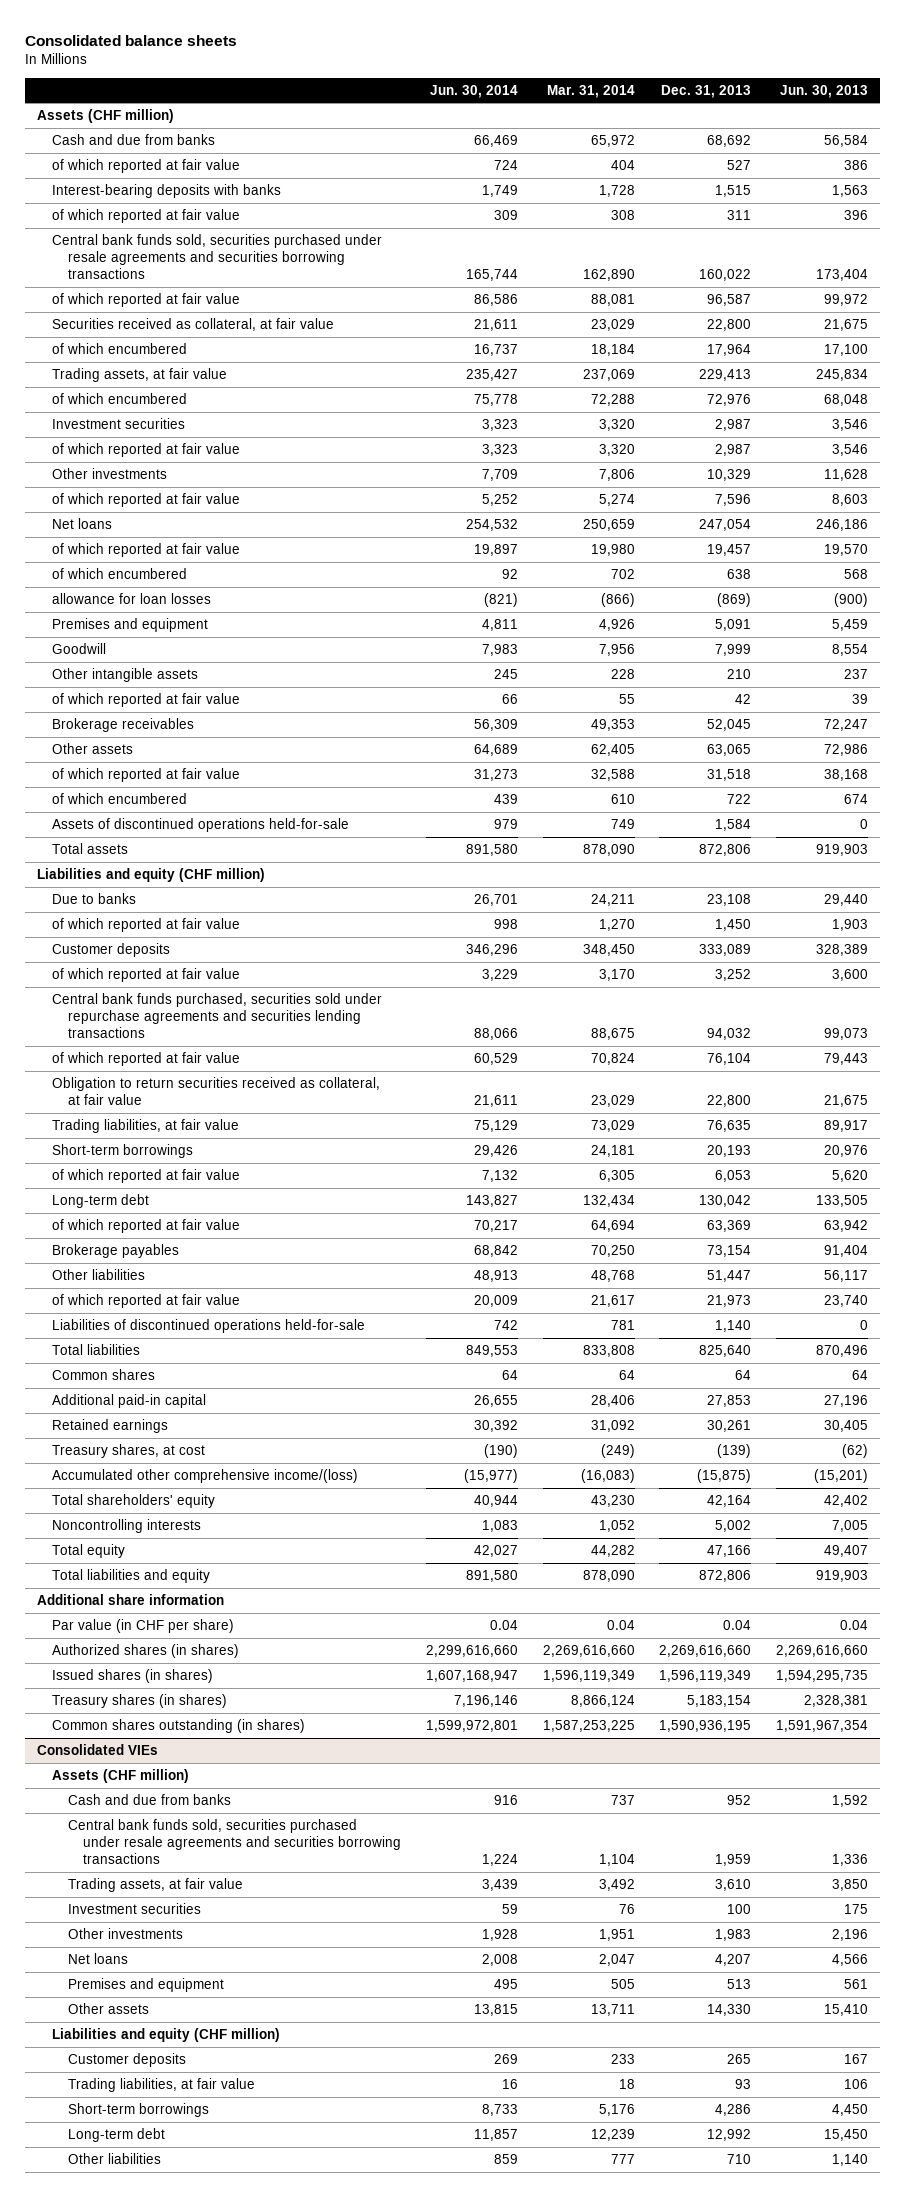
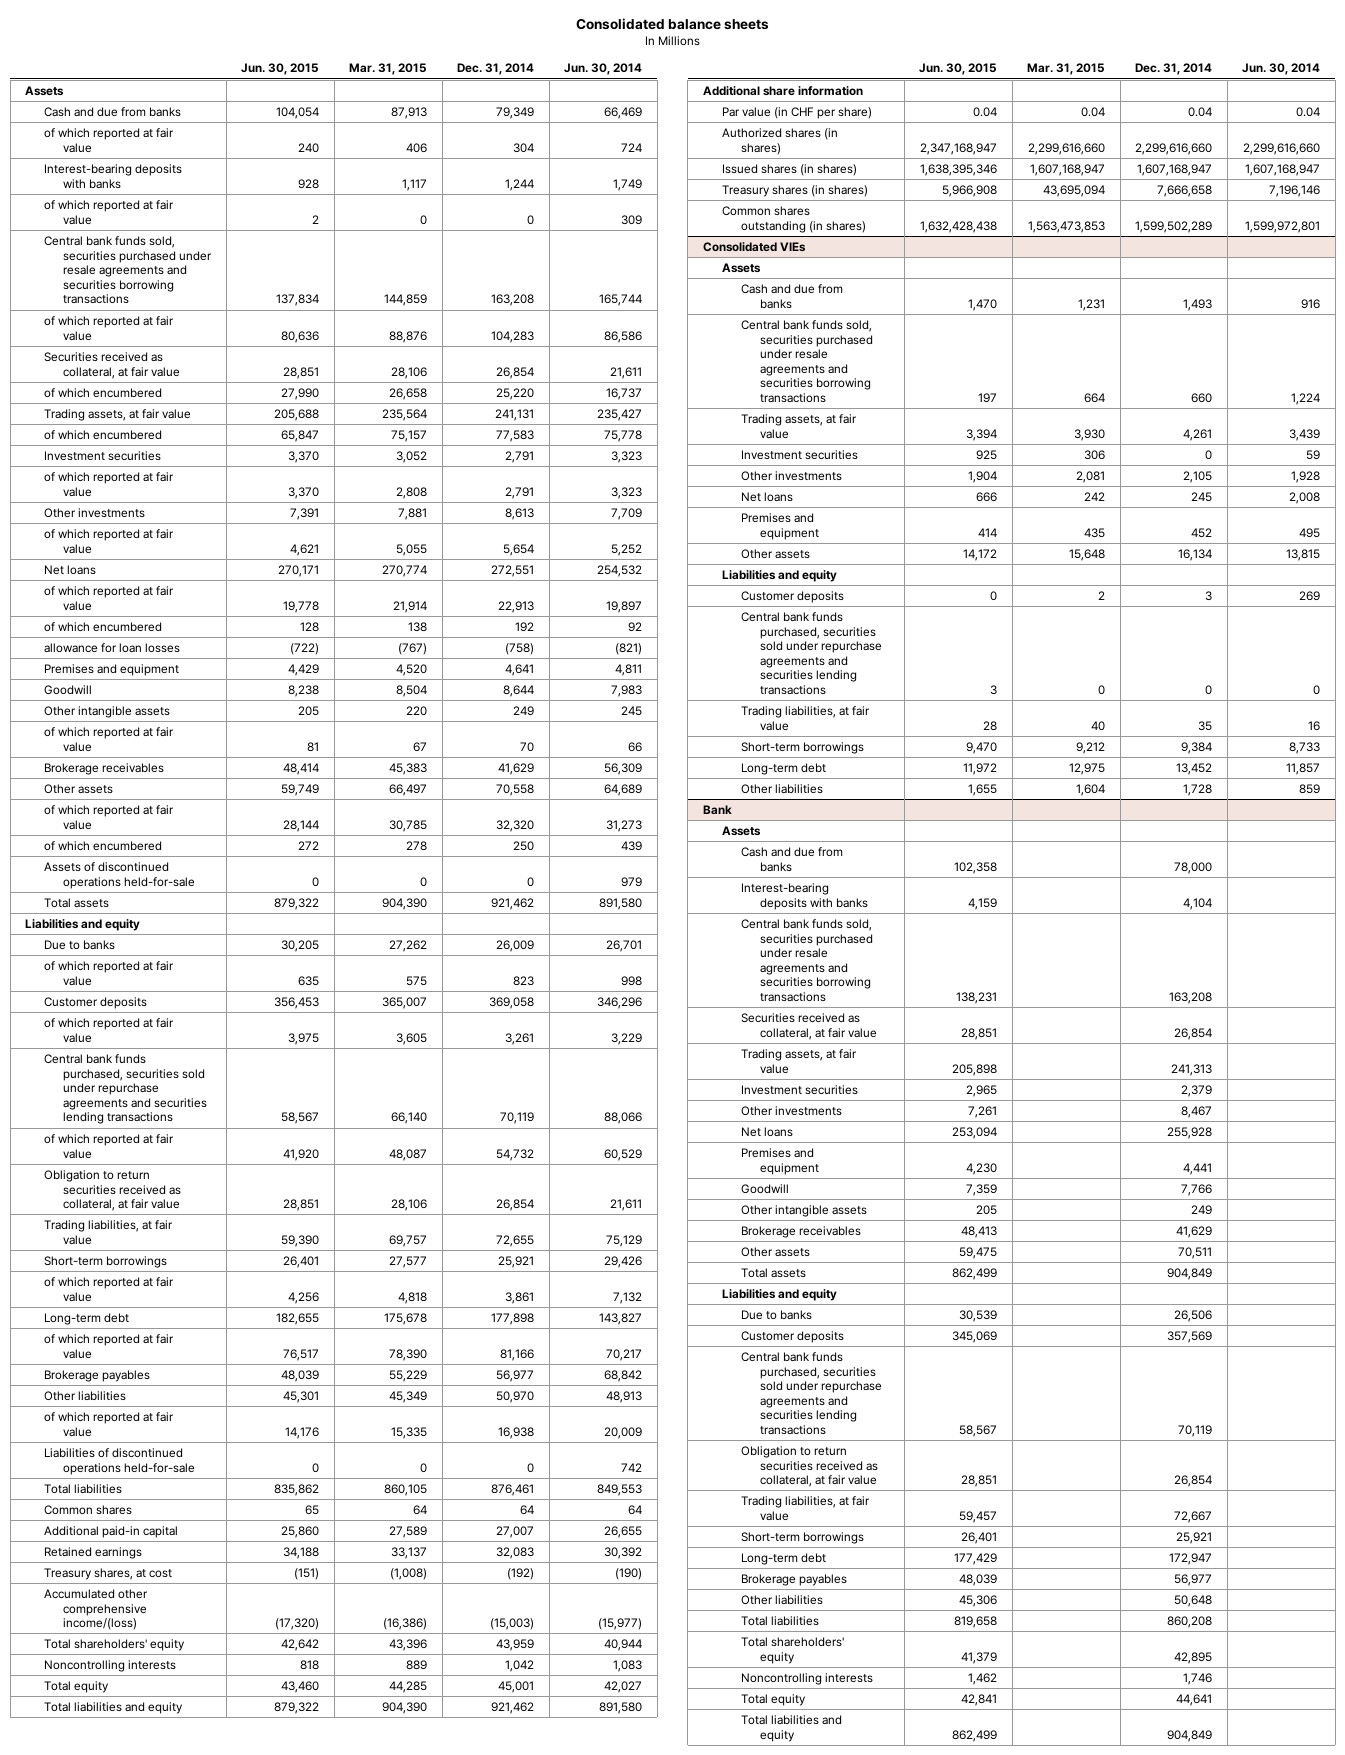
[546,84,635,98] Mar. 31, 2014 -> none
[661,84,752,98] Dec. 31, 2013 -> none
[780,84,869,98] Jun. 30, 2013 -> none
none -> [241,63,320,76] Jun. 30, 2015
none -> [349,63,428,76] Mar. 31, 2015
none -> [457,63,535,76] Dec. 31, 2014
[37,108,175,123] Assets (CHF million) -> [25,85,65,96] Assets
[37,867,266,882] Liabilities and equity (CHF million) -> [25,918,141,931] Liabilities and equity
[52,1768,190,1783] Assets (CHF million) -> [721,262,761,273] Assets
[52,2027,281,2042] Liabilities and equity (CHF million) -> [721,569,837,582] Liabilities and equity
none -> [740,611,882,696] Central bank funds purchased, securities sold under repurchase agreements and securities lending transactions
none -> [702,804,732,815] Bank
none -> [721,825,761,836] Assets
none -> [740,846,843,872] Cash and due from banks
none -> [740,882,868,910] Interest-bearing deposits with banks
none -> [740,918,873,1003] Central bank funds sold, securities purchased under resale agreements and securities borrowing transactions
none -> [740,1012,877,1040] Securities received as collateral, at fair value
none -> [740,1048,857,1074] Trading assets, at fair value
none -> [740,1084,858,1095] Investment securities
none -> [740,1105,842,1116] Other investments
none -> [740,1126,793,1137] Net loans
none -> [740,1147,819,1175] Premises and equipment
none -> [740,1183,789,1194] Goodwill
none -> [740,1204,867,1217] Other intangible assets
none -> [740,1225,861,1238] Brokerage receivables
none -> [740,1246,810,1257] Other assets
none -> [740,1267,806,1278] Total assets
none -> [721,1288,837,1301] Liabilities and equity
none -> [740,1309,812,1320] Due to banks
none -> [740,1330,844,1343] Customer deposits
none -> [740,1351,882,1436] Central bank funds purchased, securities sold under repurchase agreements and securities lending transactions
none -> [740,1445,878,1488] Obligation to return securities received as collateral, at fair value
none -> [740,1495,870,1521] Trading liabilities, at fair value
none -> [740,1531,864,1544] Short-term borrowings
none -> [740,1552,826,1565] Long-term debt
none -> [740,1573,847,1586] Brokerage payables
none -> [740,1594,823,1605] Other liabilities
none -> [740,1615,819,1626] Total liabilities
none -> [740,1636,844,1664] Total shareholders' equity
none -> [740,1672,873,1685] Noncontrolling interests
none -> [740,1693,806,1706] Total equity
none -> [740,1714,842,1742] Total liabilities and equity

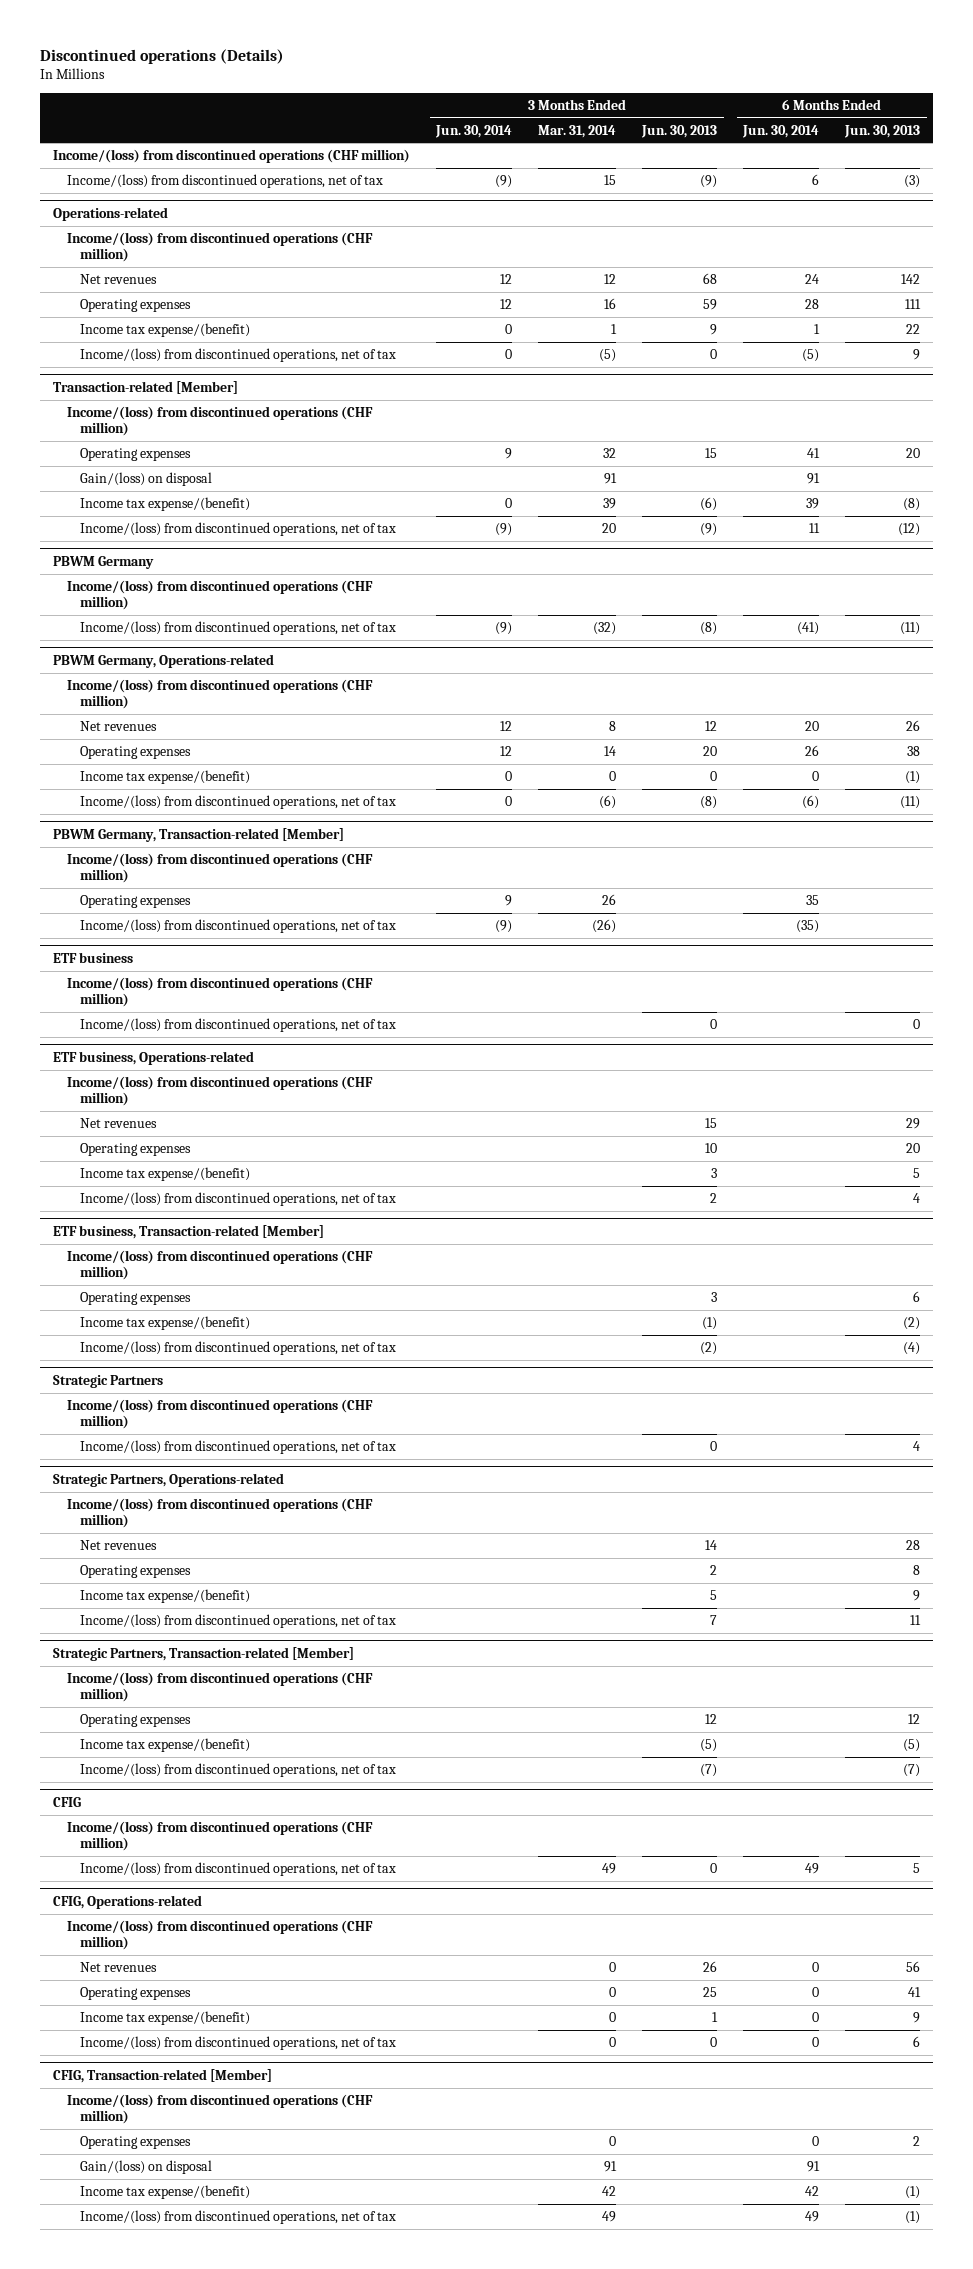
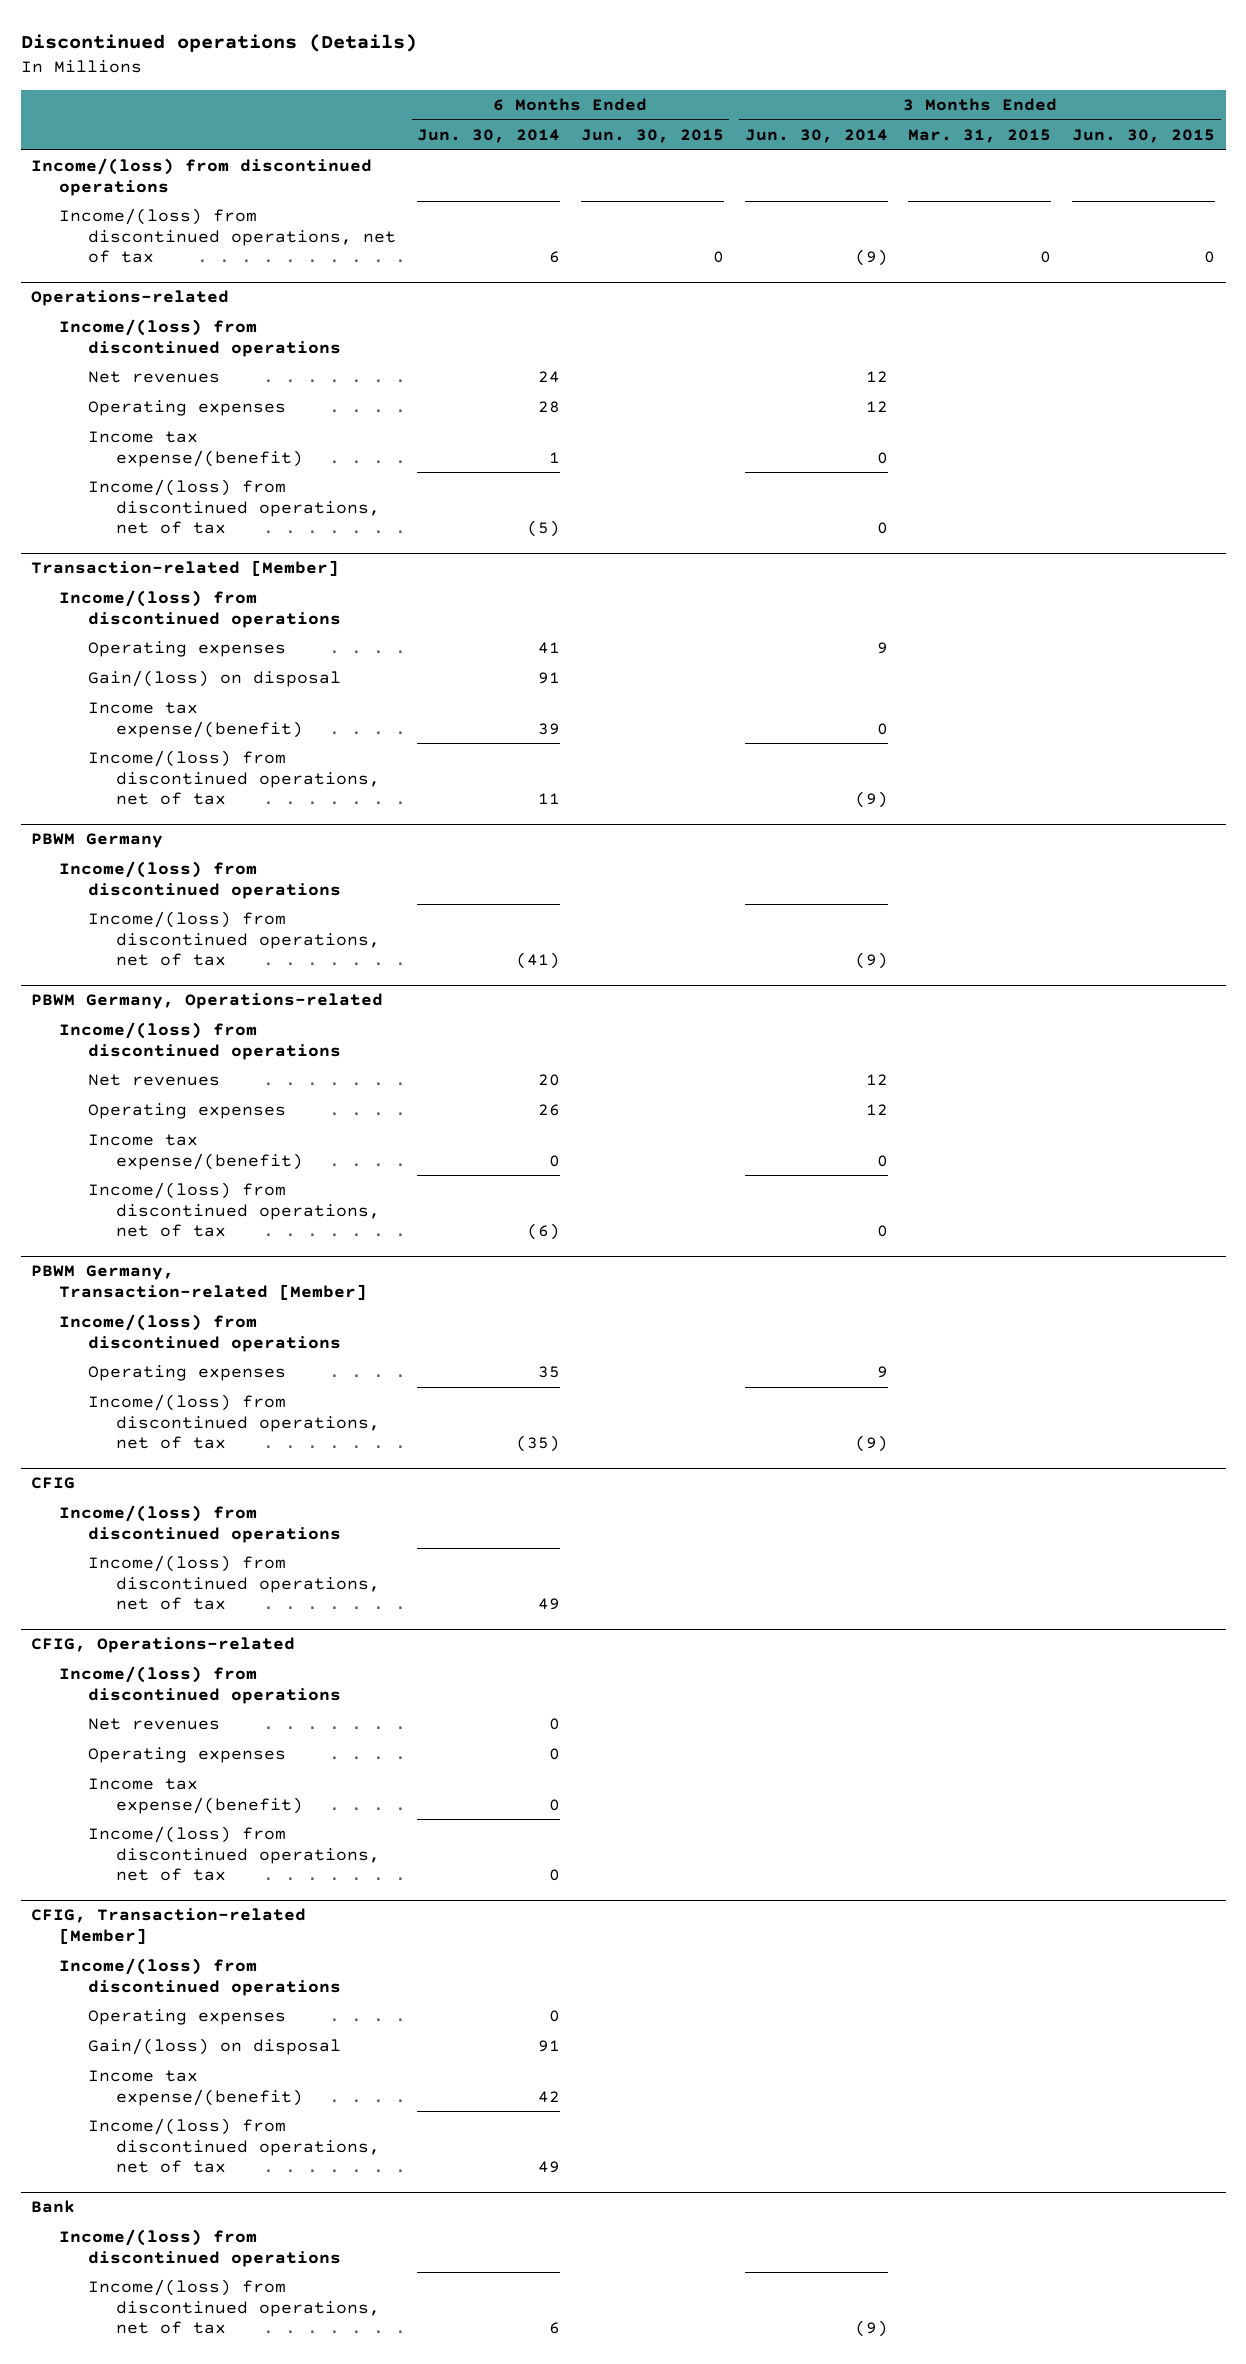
[538,124,617,138] Mar. 31, 2014 -> none
[641,124,718,138] Jun. 30, 2013 -> none
[844,124,921,138] Jun. 30, 2013 -> none
none -> [580,129,724,144] Jun. 30, 2015
none -> [908,129,1052,144] Mar. 31, 2015
none -> [1072,129,1216,144] Jun. 30, 2015
[53,148,411,163] Income/(loss) from discontinued operations (CHF million) -> [31,158,373,196] Income/(loss) from discontinued operations
[66,231,373,262] Income/(loss) from discontinued operations (CHF million) -> [59,319,341,357] Income/(loss) from discontinued operations
[66,405,373,436] Income/(loss) from discontinued operations (CHF million) -> [59,590,341,628] Income/(loss) from discontinued operations
[66,579,373,610] Income/(loss) from discontinued operations (CHF million) -> [59,861,341,899] Income/(loss) from discontinued operations
[66,678,373,709] Income/(loss) from discontinued operations (CHF million) -> [59,1022,341,1060] Income/(loss) from discontinued operations
[66,852,373,883] Income/(loss) from discontinued operations (CHF million) -> [59,1314,341,1352] Income/(loss) from discontinued operations
[53,951,134,963] ETF business -> none
[66,976,373,1007] Income/(loss) from discontinued operations (CHF million) -> none
[80,1017,397,1032] Income/(loss) from discontinued operations, net of tax -> none
[53,1050,255,1065] ETF business, Operations-related -> none
[66,1075,373,1106] Income/(loss) from discontinued operations (CHF million) -> none
[80,1117,158,1128] Net revenues -> none
[80,1142,192,1156] Operating expenses -> none
[80,1166,251,1181] Income tax expense/(benefit) -> none
[80,1191,397,1206] Income/(loss) from discontinued operations, net of tax -> none
[53,1224,325,1239] ETF business, Transaction-related [Member] -> none
[66,1249,373,1280] Income/(loss) from discontinued operations (CHF million) -> none
[80,1291,192,1305] Operating expenses -> none
[80,1315,251,1330] Income tax expense/(benefit) -> none
[80,1340,397,1355] Income/(loss) from discontinued operations, net of tax -> none
[53,1374,164,1388] Strategic Partners -> none
[66,1398,373,1429] Income/(loss) from discontinued operations (CHF million) -> none
[80,1439,397,1454] Income/(loss) from discontinued operations, net of tax -> none
[53,1472,285,1487] Strategic Partners, Operations-related -> none
[66,1497,373,1528] Income/(loss) from discontinued operations (CHF million) -> none
[80,1539,158,1550] Net revenues -> none
[80,1564,192,1578] Operating expenses -> none
[80,1588,251,1603] Income tax expense/(benefit) -> none
[80,1613,397,1628] Income/(loss) from discontinued operations, net of tax -> none
[53,1646,355,1661] Strategic Partners, Transaction-related [Member] -> none
[66,1671,373,1702] Income/(loss) from discontinued operations (CHF million) -> none
[80,1713,192,1727] Operating expenses -> none
[80,1737,251,1752] Income tax expense/(benefit) -> none
[80,1762,397,1777] Income/(loss) from discontinued operations, net of tax -> none
[66,1820,373,1851] Income/(loss) from discontinued operations (CHF million) -> [59,1505,341,1543] Income/(loss) from discontinued operations
[66,1919,373,1950] Income/(loss) from discontinued operations (CHF million) -> [59,1666,341,1704] Income/(loss) from discontinued operations
[66,2093,373,2124] Income/(loss) from discontinued operations (CHF million) -> [59,1958,341,1996] Income/(loss) from discontinued operations
none -> [31,2200,76,2214] Bank
none -> [59,2229,341,2267] Income/(loss) from discontinued operations
none -> [87,2279,381,2335] Income/(loss) from discontinued operations, net of tax

